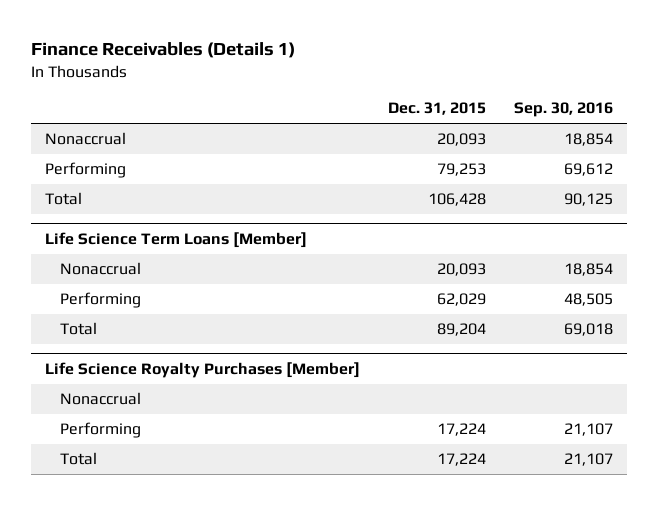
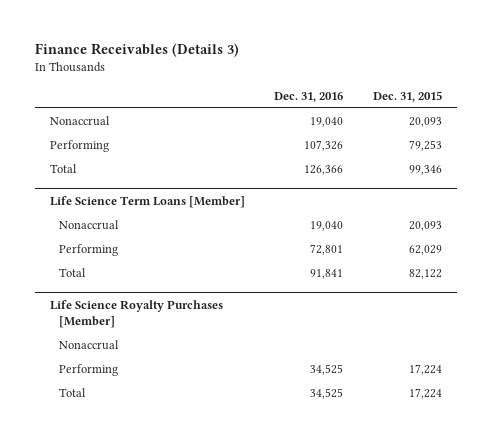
[30,42,295,59] Finance Receivables (Details 1) -> [34,43,239,58] Finance Receivables (Details 3)
[514,102,614,118] Sep. 30, 2016 -> none
none -> [274,92,344,103] Dec. 31, 2016
[428,193,487,207] 106,428 -> [408,164,442,175] 99,346
[437,323,487,337] 89,204 -> [408,268,442,279] 82,122

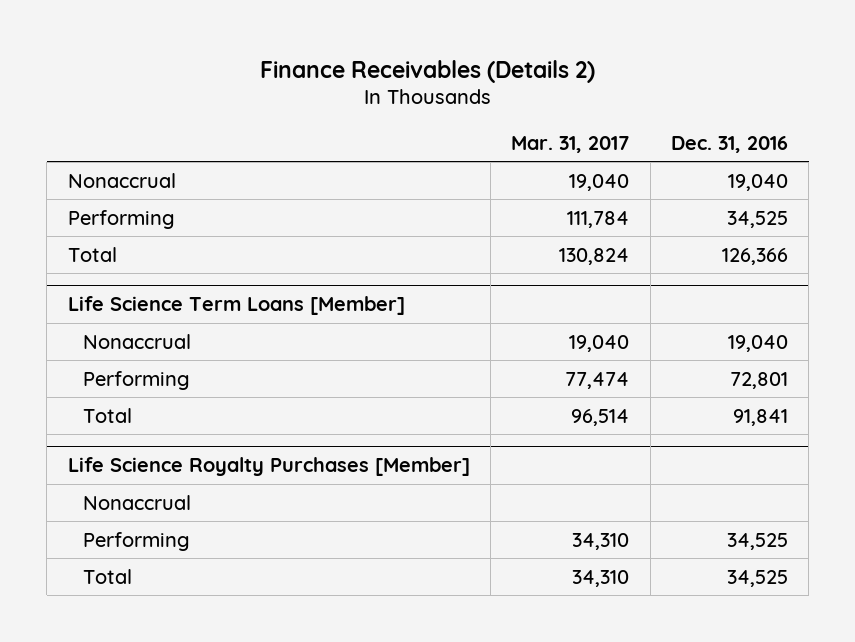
[34,43,239,58] Finance Receivables (Details 3) -> [259,59,595,83] Finance Receivables (Details 2)
[372,91,442,103] Dec. 31, 2015 -> none
none -> [511,135,630,153] Mar. 31, 2017
[304,139,344,151] 107,326 -> [726,210,788,228] 34,525

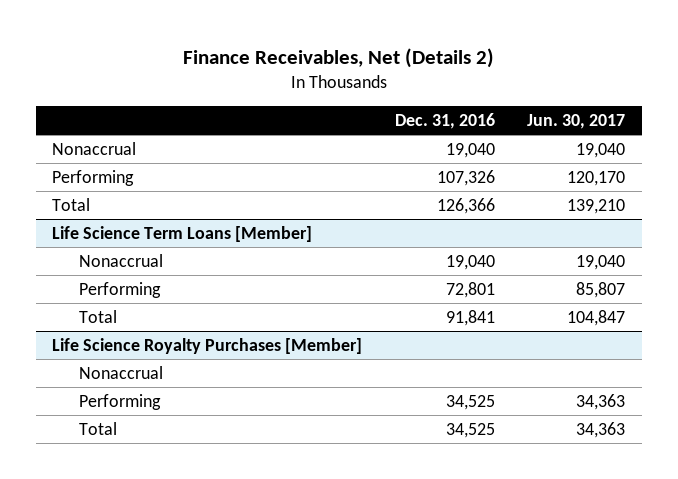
[259,59,595,83] Finance Receivables (Details 2) -> [182,47,494,68] Finance Receivables, Net (Details 2)
[511,135,630,153] Mar. 31, 2017 -> none
none -> [527,114,626,130] Jun. 30, 2017
[726,210,788,228] 34,525 -> [436,169,495,186] 107,326

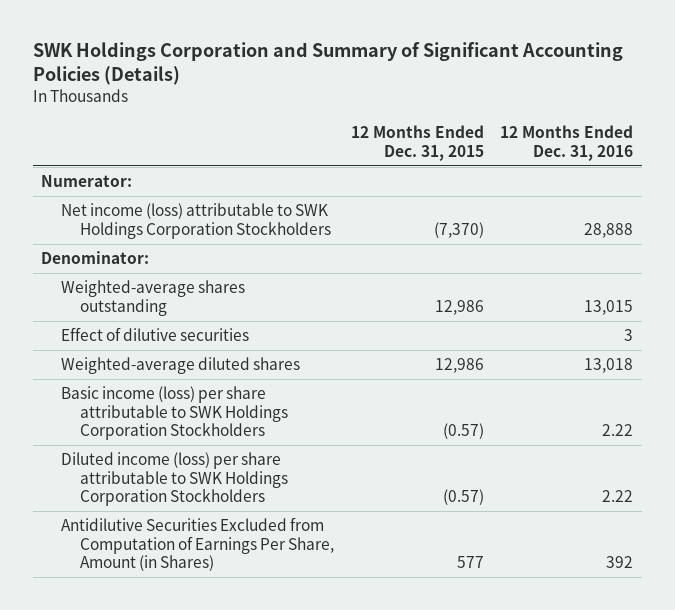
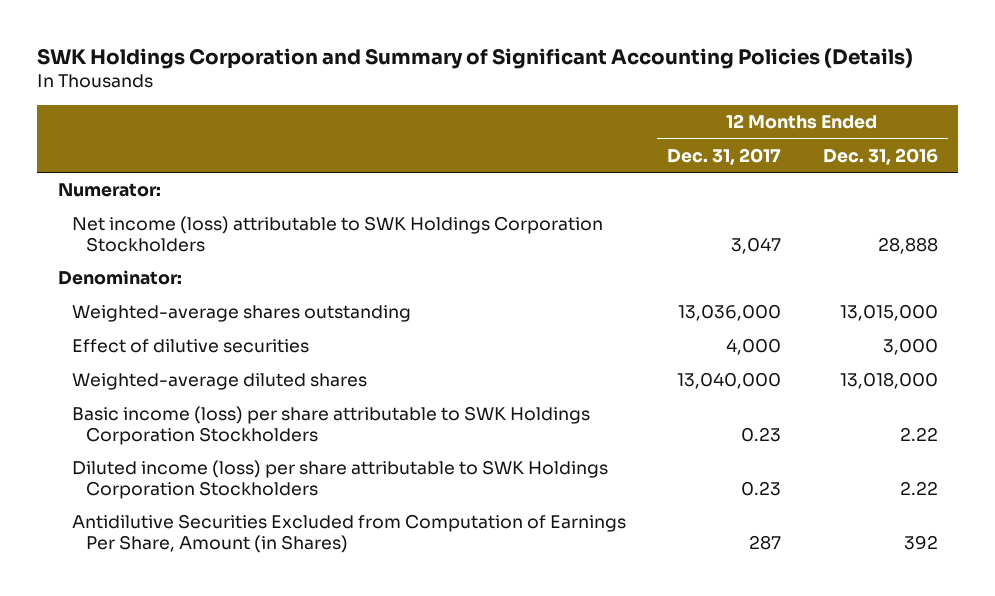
[350,125,484,161] 12 Months Ended Dec. 31, 2015 -> none
none -> [667,147,782,165] Dec. 31, 2017
[584,299,634,315] 13,015 -> [839,304,938,322] 13,015,000
[624,329,634,342] 3 -> [882,338,938,356] 3,000
[584,358,634,374] 13,018 -> [839,372,938,390] 13,018,000

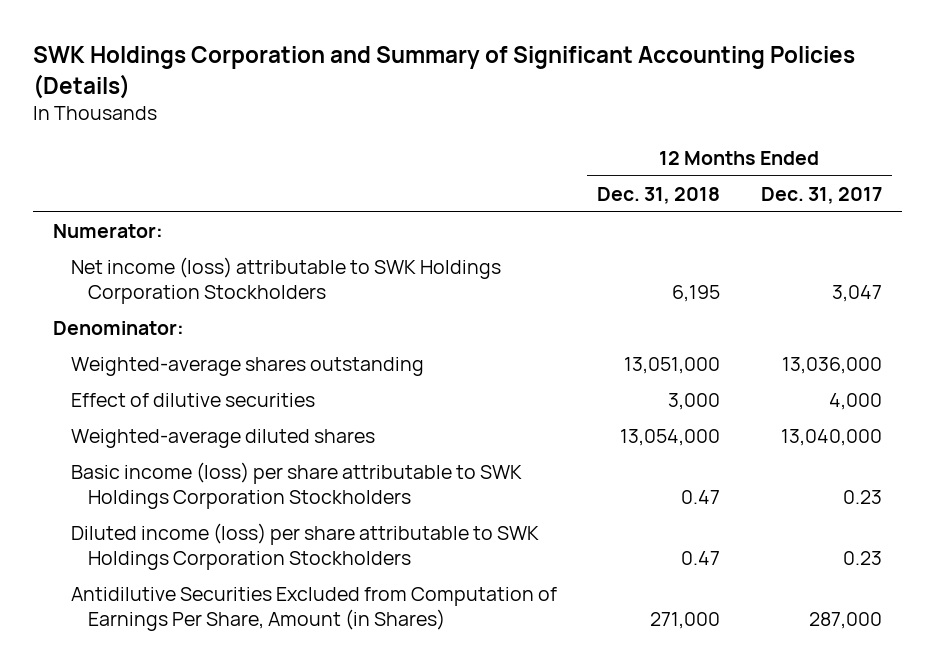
[822,147,938,165] Dec. 31, 2016 -> none
none -> [597,186,721,204] Dec. 31, 2018
[749,534,782,550] 287 -> [808,611,882,629] 287,000

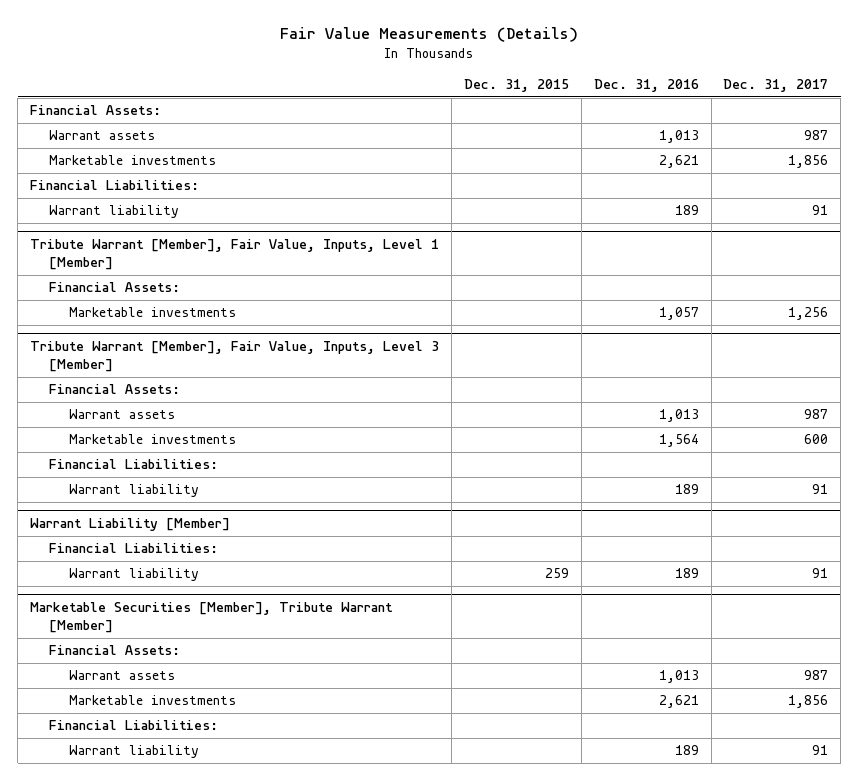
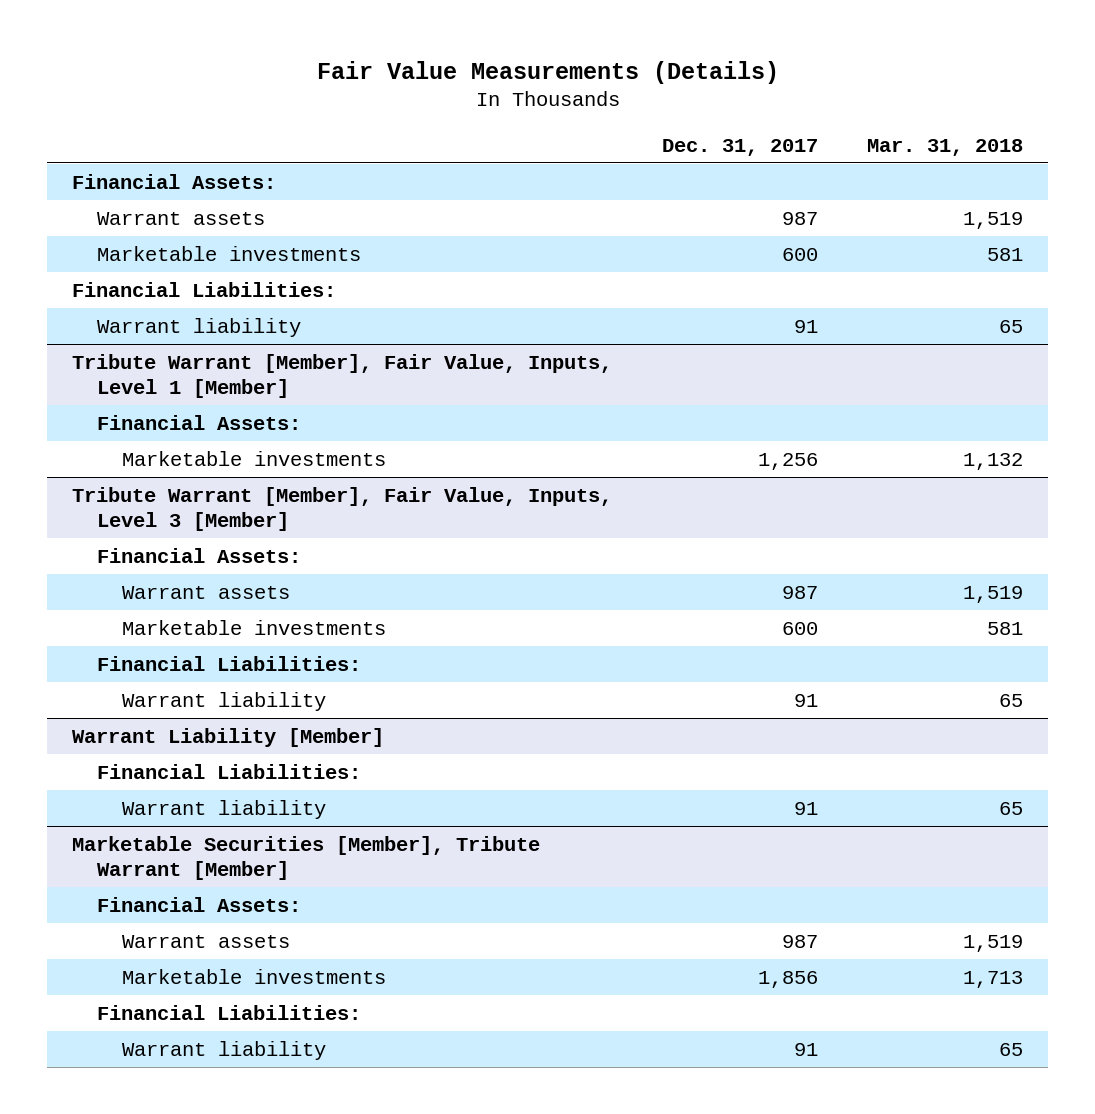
[463,78,569,92] Dec. 31, 2015 -> none
[593,78,699,92] Dec. 31, 2016 -> none
none -> [867,138,1024,156] Mar. 31, 2018
[788,155,829,169] 1,856 -> [781,247,818,261] 600

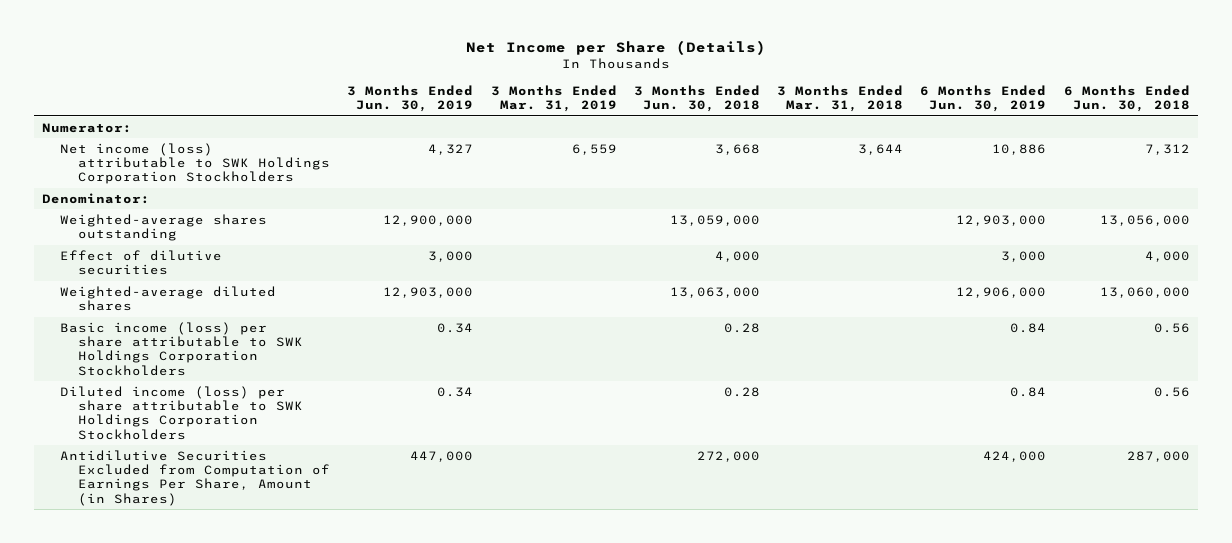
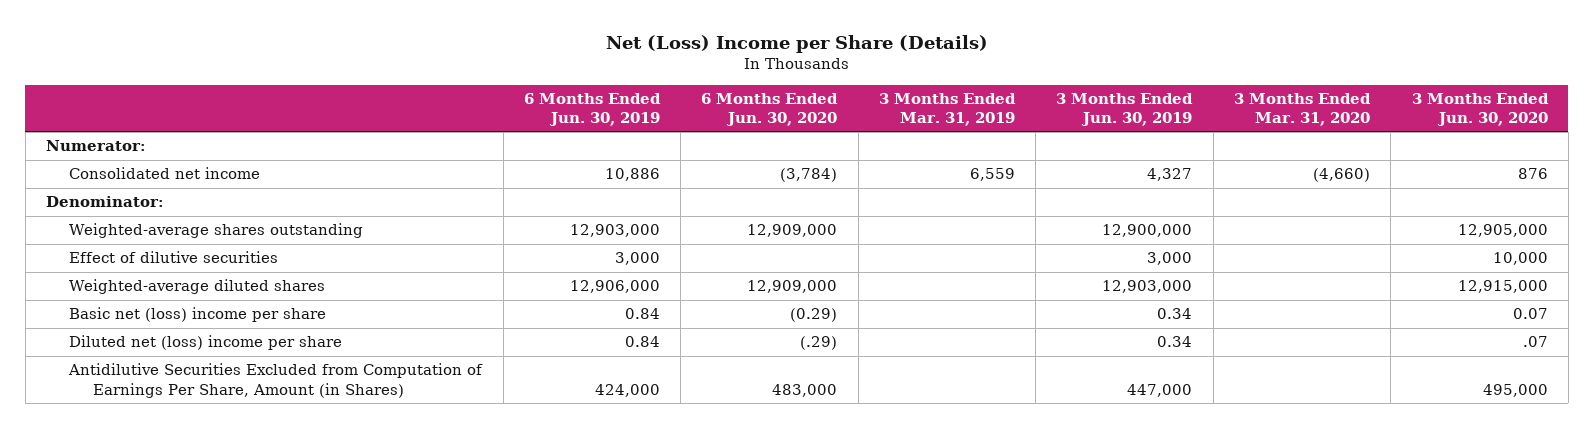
[465,40,766,56] Net Income per Share (Details) -> [605,34,988,53] Net (Loss) Income per Share (Details)
[633,84,760,113] 3 Months Ended Jun. 30, 2018 -> none
[777,84,904,113] 3 Months Ended Mar. 31, 2018 -> none
[1063,84,1190,113] 6 Months Ended Jun. 30, 2018 -> none
none -> [701,92,839,127] 6 Months Ended Jun. 30, 2020
none -> [1233,92,1371,127] 3 Months Ended Mar. 31, 2020
none -> [1411,92,1549,127] 3 Months Ended Jun. 30, 2020
[60,142,331,185] Net income (loss) attributable to SWK Holdings Corporation Stockholders -> [69,167,261,180] Consolidated net income
[60,321,304,376] Basic income (loss) per share attributable to SWK Holdings Corporation Stockholders -> [69,307,327,323] Basic net (loss) income per share
[60,385,304,440] Diluted income (loss) per share attributable to SWK Holdings Corporation Stockholders -> [69,335,343,351] Diluted net (loss) income per share

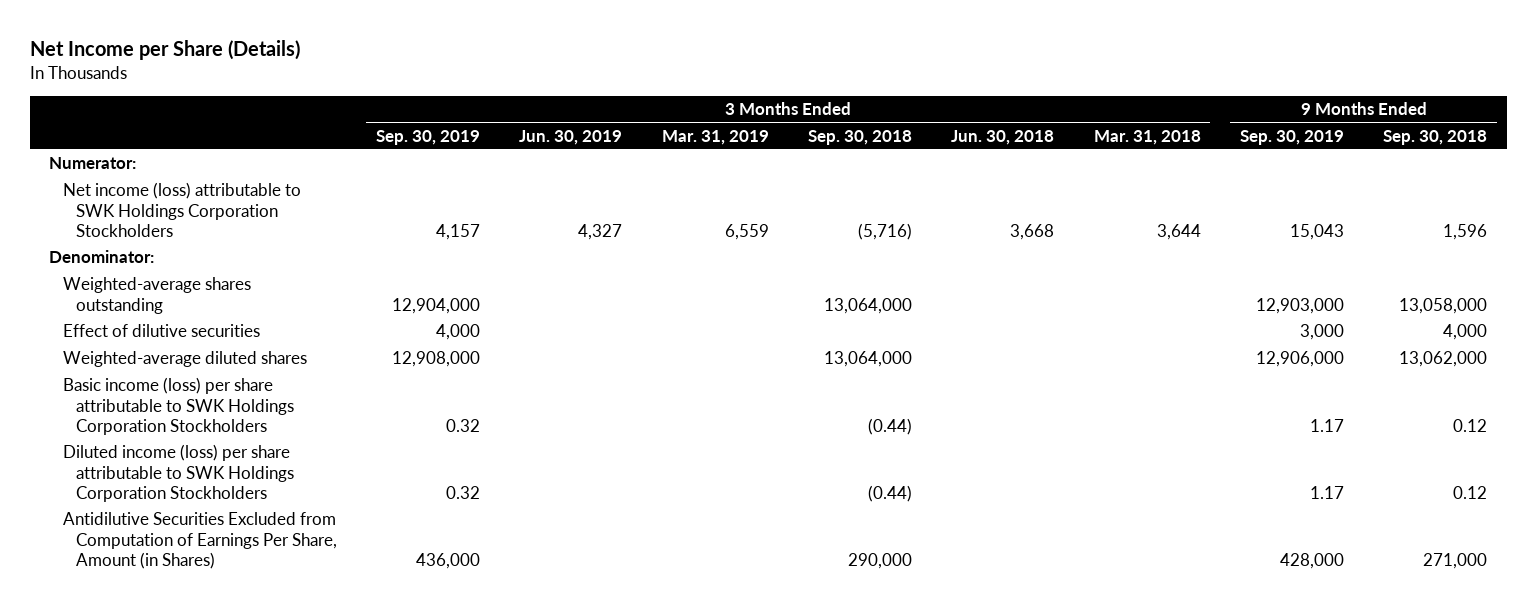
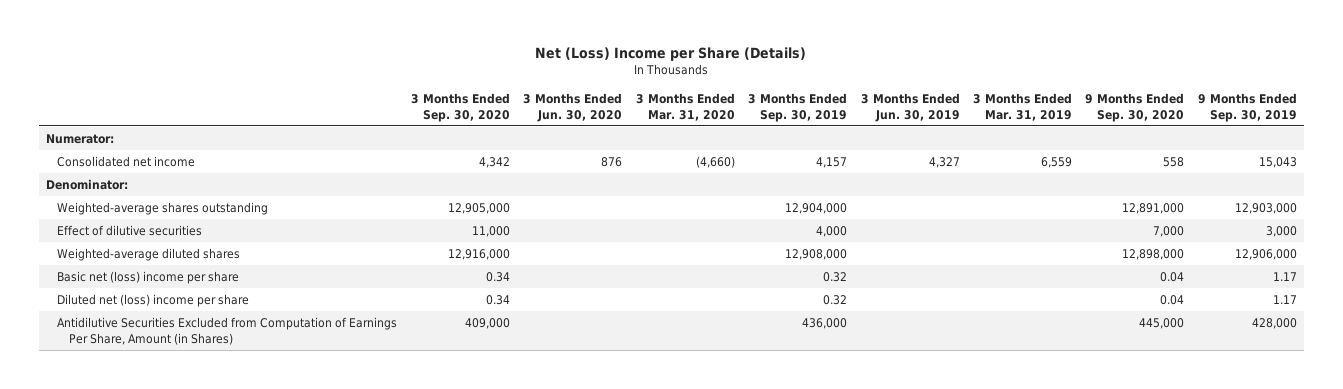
[29,39,300,60] Net Income per Share (Details) -> [535,46,807,61] Net (Loss) Income per Share (Details)
[808,129,913,145] Sep. 30, 2018 -> none
[951,129,1055,145] Jun. 30, 2018 -> none
[1093,129,1201,145] Mar. 31, 2018 -> none
[1383,129,1488,145] Sep. 30, 2018 -> none
none -> [410,92,510,122] 3 Months Ended Sep. 30, 2020
none -> [523,92,623,122] 3 Months Ended Jun. 30, 2020
none -> [635,92,735,121] 3 Months Ended Mar. 31, 2020
none -> [1085,92,1185,122] 9 Months Ended Sep. 30, 2020
[62,182,301,238] Net income (loss) attributable to SWK Holdings Corporation Stockholders -> [57,156,196,168] Consolidated net income
[62,377,294,436] Basic income (loss) per share attributable to SWK Holdings Corporation Stockholders -> [57,271,240,285] Basic net (loss) income per share
[62,444,294,503] Diluted income (loss) per share attributable to SWK Holdings Corporation Stockholders -> [57,294,250,308] Diluted net (loss) income per share

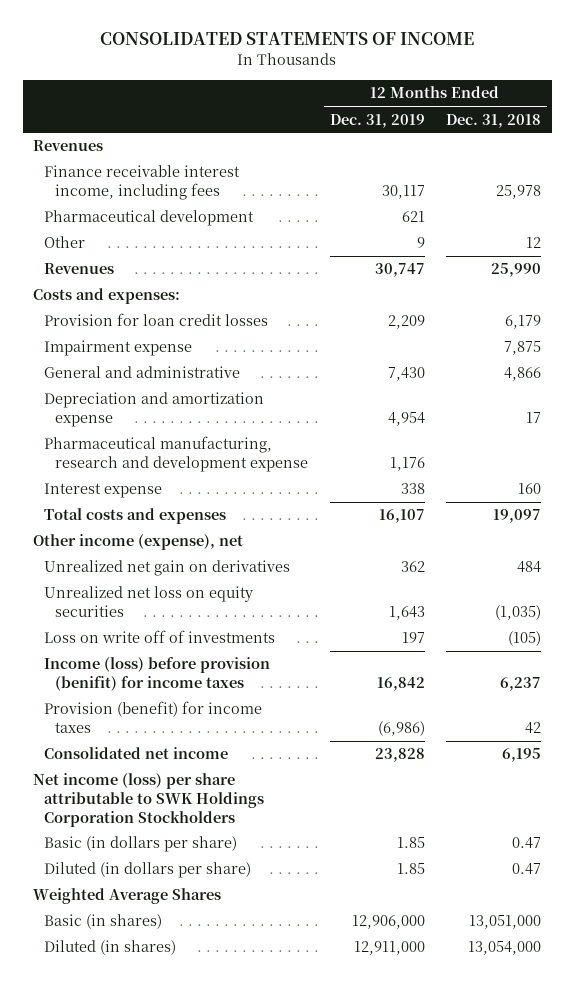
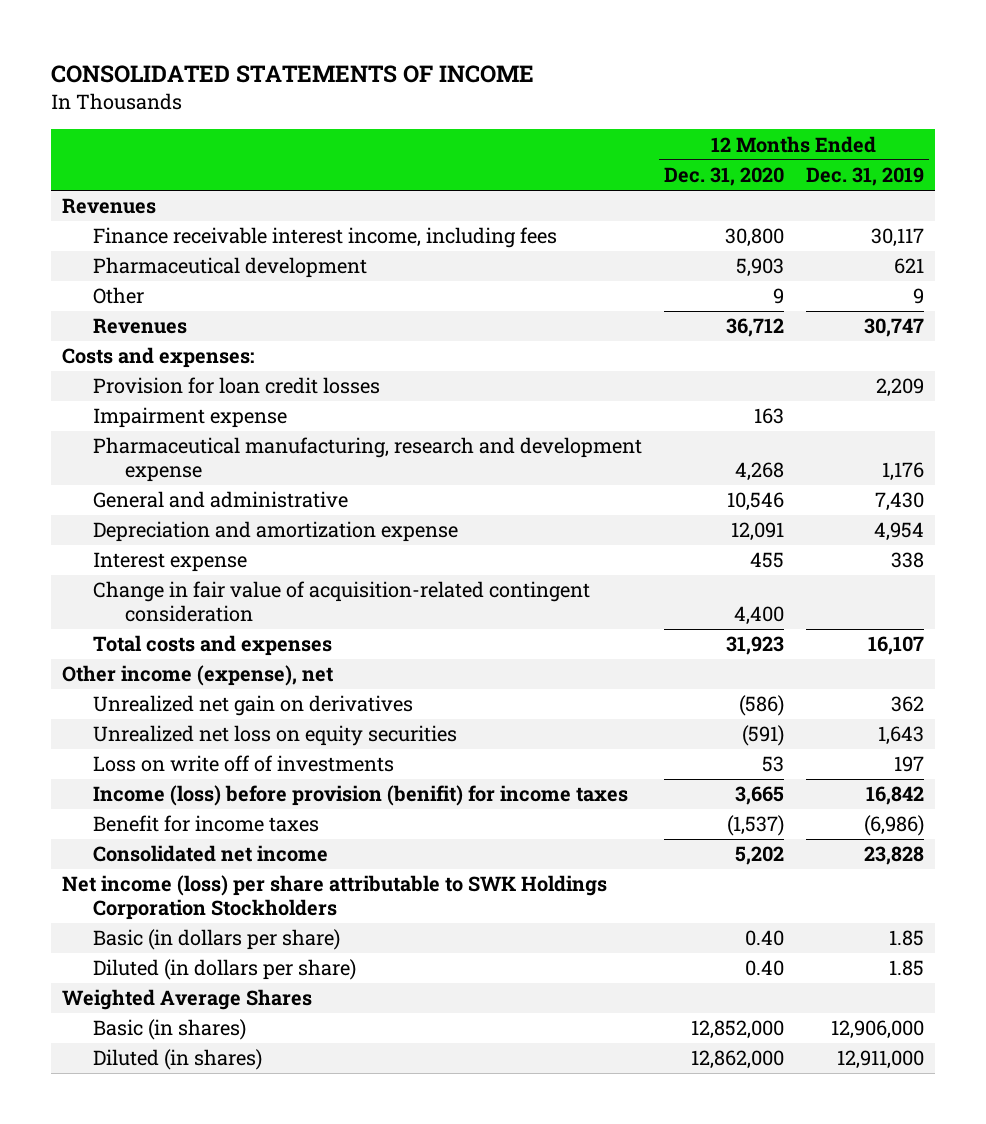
[446,113,542,128] Dec. 31, 2018 -> none
none -> [664,167,785,187] Dec. 31, 2020
[44,436,308,473] Pharmaceutical manufacturing, research and development expense -> [93,437,643,483] Pharmaceutical manufacturing, research and development expense
none -> [93,581,591,623] Change in fair value of acquisition-related contingent consideration
[44,701,263,734] Provision (benefit) for income taxes -> [93,815,320,833] Benefit for income taxes

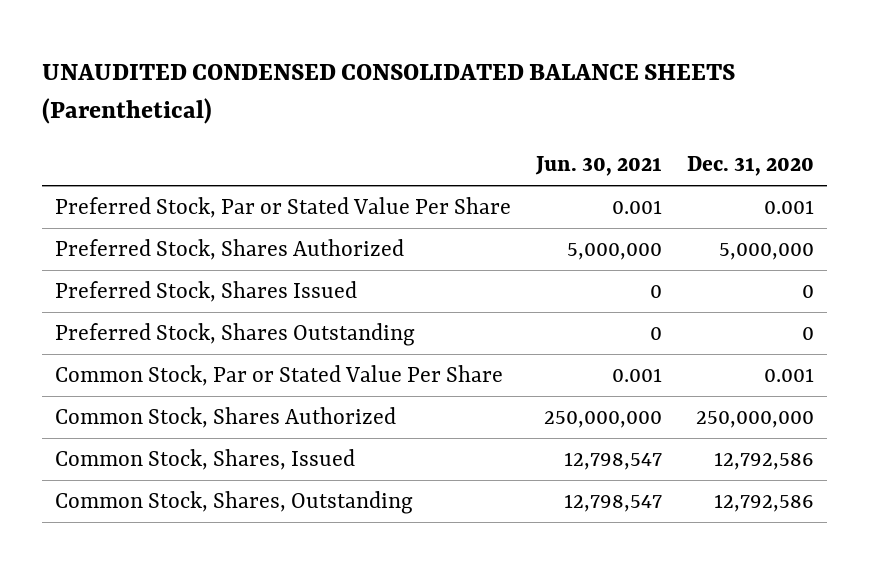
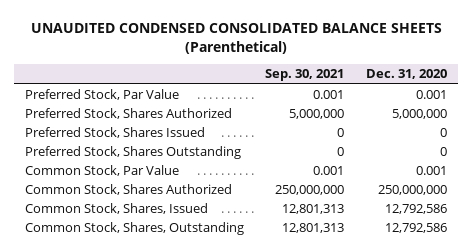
[535,155,663,176] Jun. 30, 2021 -> none
none -> [265,69,345,82] Sep. 30, 2021
[54,197,511,219] Preferred Stock, Par or Stated Value Per Share -> [24,89,179,101] Preferred Stock, Par Value
[54,365,503,387] Common Stock, Par or Stated Value Per Share -> [24,165,179,177] Common Stock, Par Value

